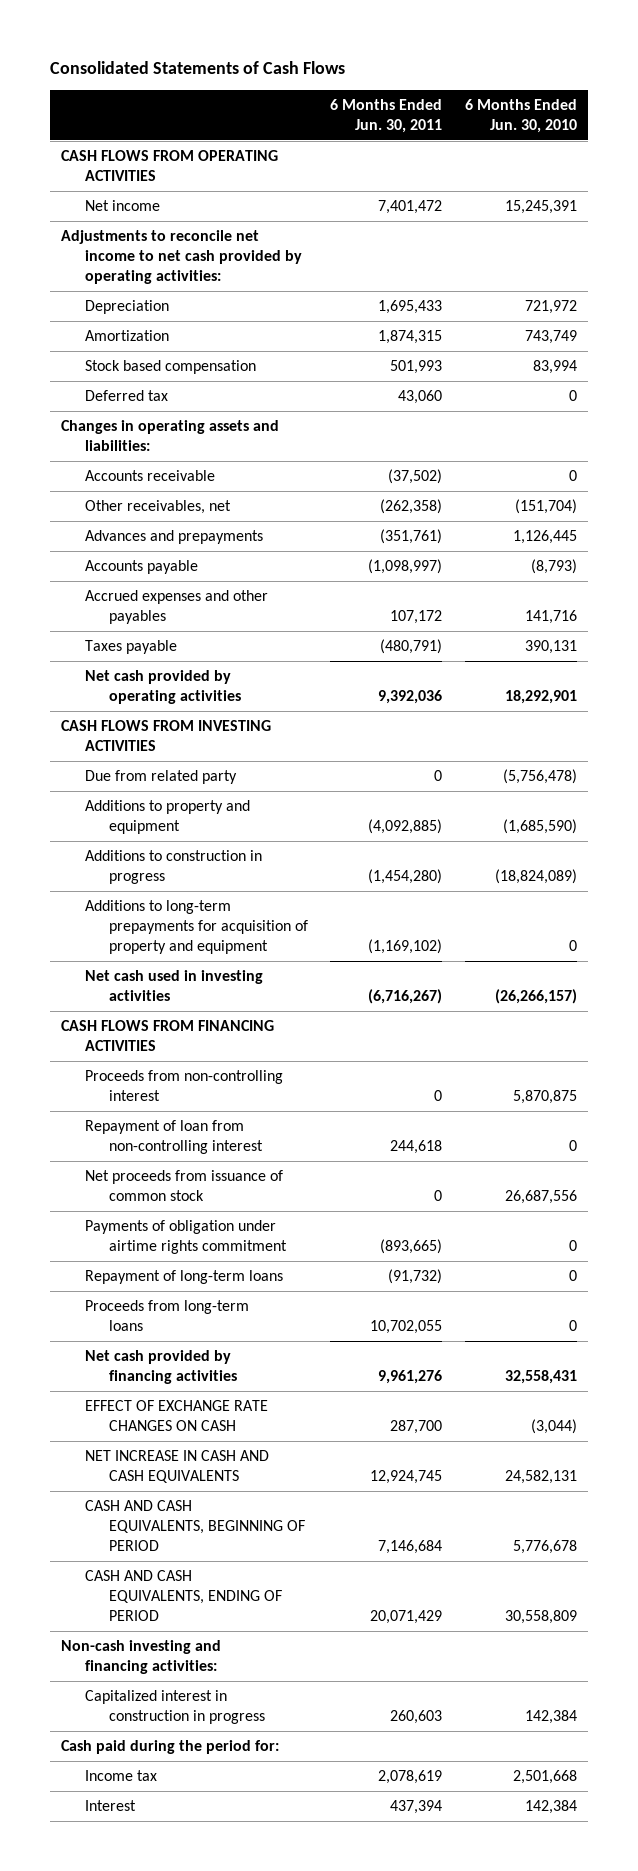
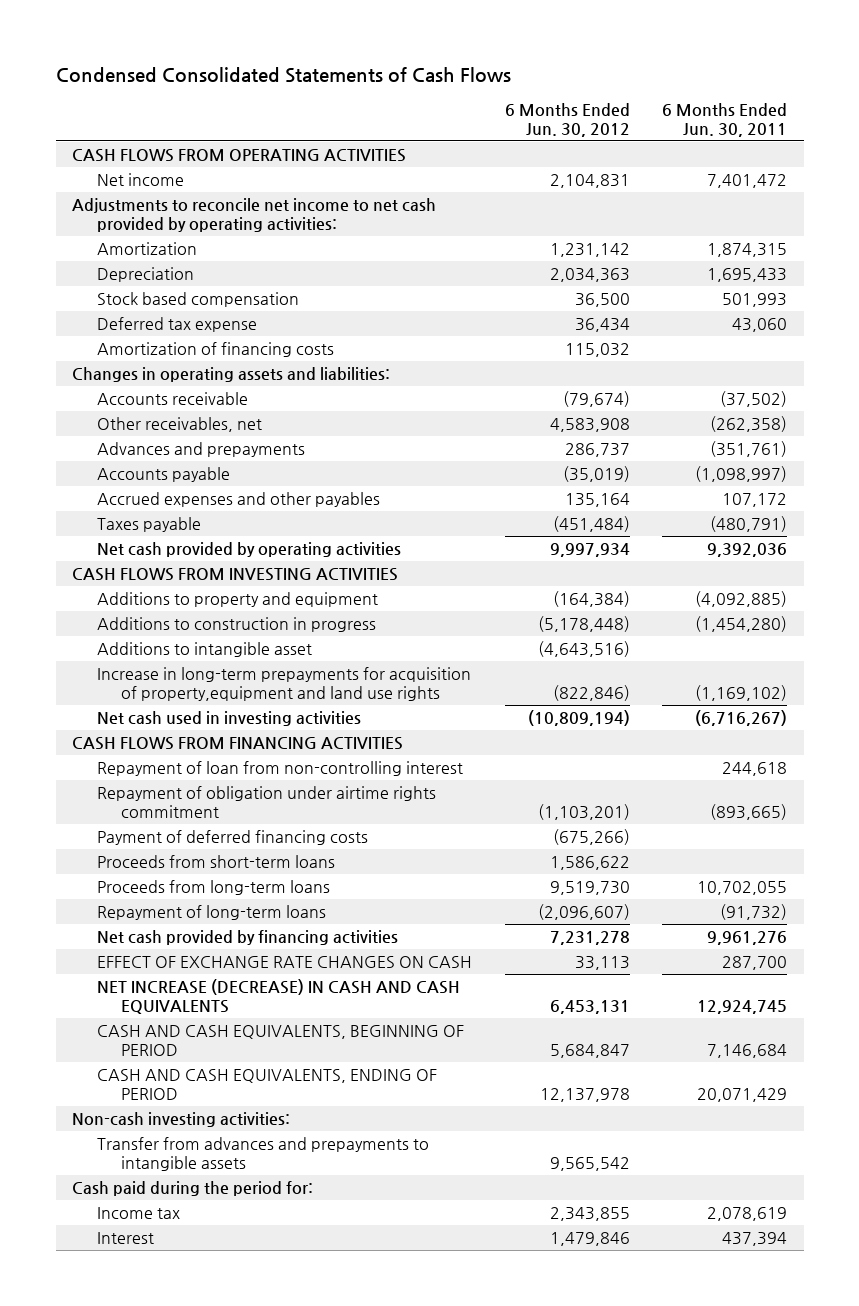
[49,61,345,75] Consolidated Statements of Cash Flows -> [55,66,511,83] Condensed Consolidated Statements of Cash Flows
[464,99,577,134] 6 Months Ended Jun. 30, 2010 -> none
none -> [504,103,630,138] 6 Months Ended Jun. 30, 2012
[84,299,169,314] Depreciation -> [96,267,194,283] Depreciation
[84,389,168,401] Deferred tax -> [96,317,257,333] Deferred tax expense
none -> [96,342,334,358] Amortization of financing costs
[84,769,237,784] Due from related party -> none
none -> [96,642,312,658] Additions to intangible asset
[84,899,308,954] Additions to long-term prepayments for acquisition of property and equipment -> [96,667,471,702] Increase in long-term prepayments for acquisition of property,equipment and land use rights
[84,1069,283,1101] Proceeds from non-controlling interest -> none
[84,1169,283,1201] Net proceeds from issuance of common stock -> none
[84,1219,287,1254] Payments of obligation under airtime rights commitment -> [96,786,436,819] Repayment of obligation under airtime rights commitment
none -> [96,830,368,846] Payment of deferred financing costs
none -> [96,855,335,869] Proceeds from short-term loans
[84,1269,283,1284] Repayment of long-term loans -> [96,905,326,921] Repayment of long-term loans
[84,1449,269,1483] NET INCREASE IN CASH AND CASH EQUIVALENTS -> [96,979,460,1015] NET INCREASE (DECREASE) IN CASH AND CASH EQUIVALENTS
[84,1689,265,1724] Capitalized interest in construction in progress -> none
[61,1639,222,1674] Non-cash investing and financing activities: -> [71,1112,290,1128] Non-cash investing activities:
none -> [96,1137,429,1172] Transfer from advances and prepayments to intangible assets

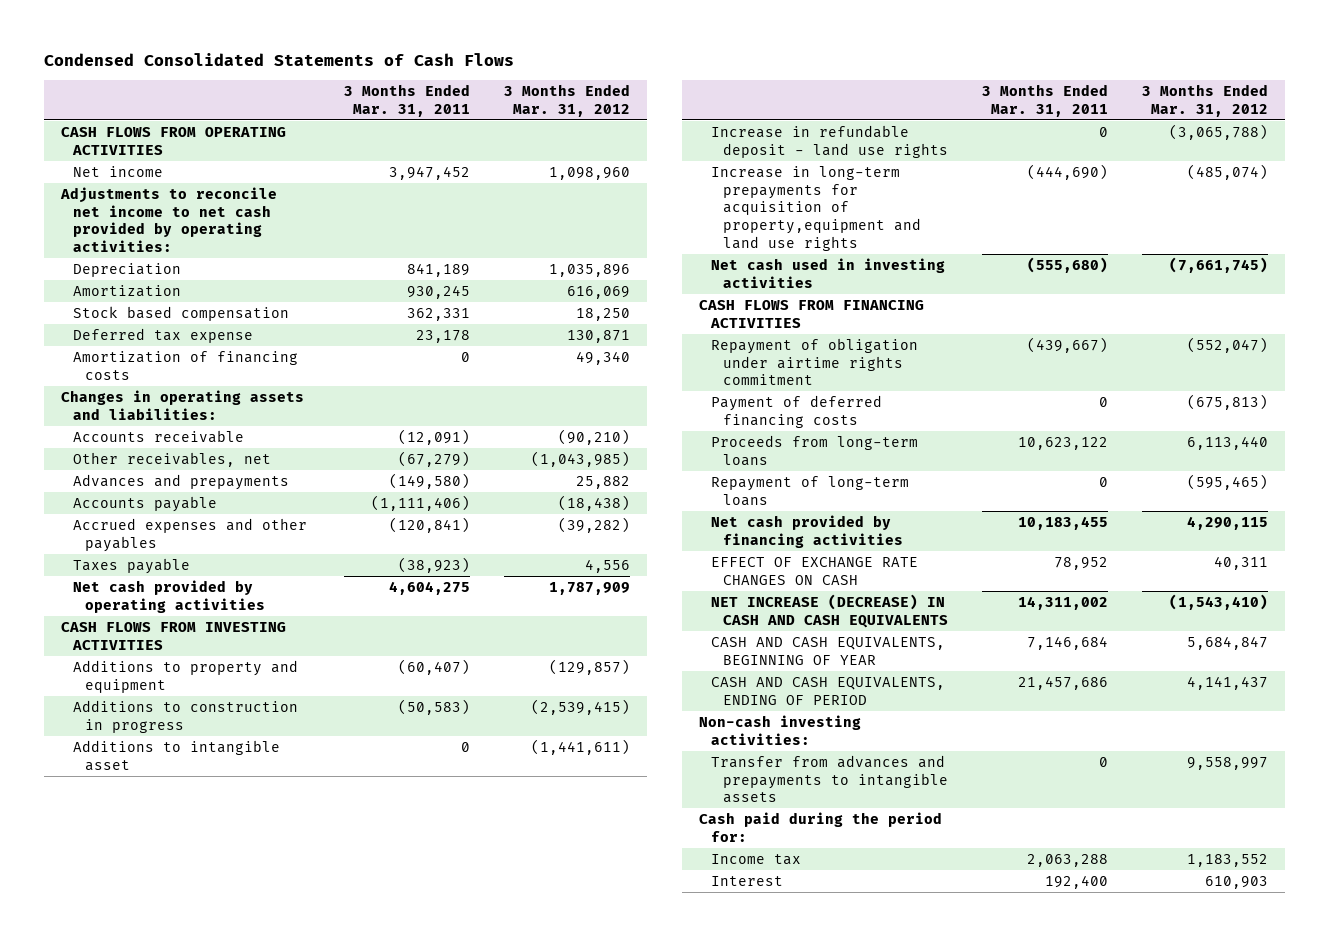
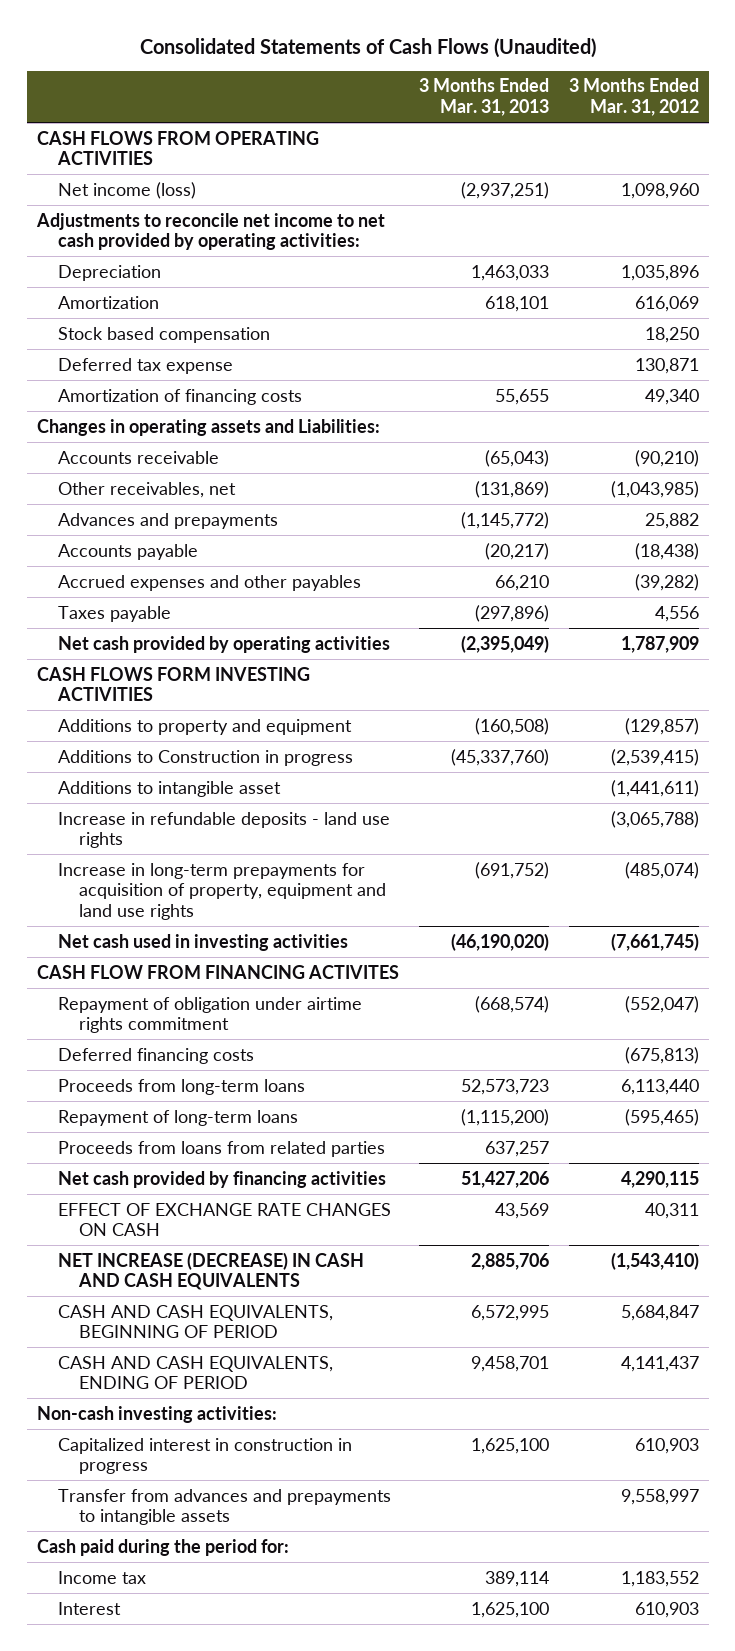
[44,53,515,67] Condensed Consolidated Statements of Cash Flows -> [139,37,596,58] Consolidated Statements of Cash Flows (Unaudited)
[344,84,471,117] 3 Months Ended Mar. 31, 2011 -> none
none -> [418,78,549,116] 3 Months Ended Mar. 31, 2013
[73,165,164,177] Net income -> [57,181,196,199] Net income (loss)
[61,389,305,420] Changes in operating assets and liabilities: -> [36,418,380,436] Changes in operating assets and Liabilities:
[61,621,287,650] CASH FLOWS FROM INVESTING ACTIVITIES -> [36,666,310,702] CASH FLOWS FORM INVESTING ACTIVITIES
[73,699,299,733] Additions to construction in progress -> [57,749,353,766] Additions to Construction in progress
[711,124,948,158] Increase in refundable deposit - land use rights -> [57,811,390,849] Increase in refundable deposits - land use rights
[711,165,921,251] Increase in long-term prepayments for acquisition of property,equipment and land use rights -> [57,862,386,920] Increase in long-term prepayments for acquisition of property, equipment and land use rights
[699,299,925,328] CASH FLOWS FROM FINANCING ACTIVITIES -> [36,964,399,979] CASH FLOW FROM FINANCING ACTIVITES
[711,394,883,428] Payment of deferred financing costs -> [57,1047,254,1064] Deferred financing costs
none -> [57,1140,385,1157] Proceeds from loans from related parties
[711,636,946,665] CASH AND CASH EQUIVALENTS, BEGINNING OF YEAR -> [57,1304,333,1339] CASH AND CASH EQUIVALENTS, BEGINNING OF PERIOD
none -> [57,1437,352,1475] Capitalized interest in construction in progress

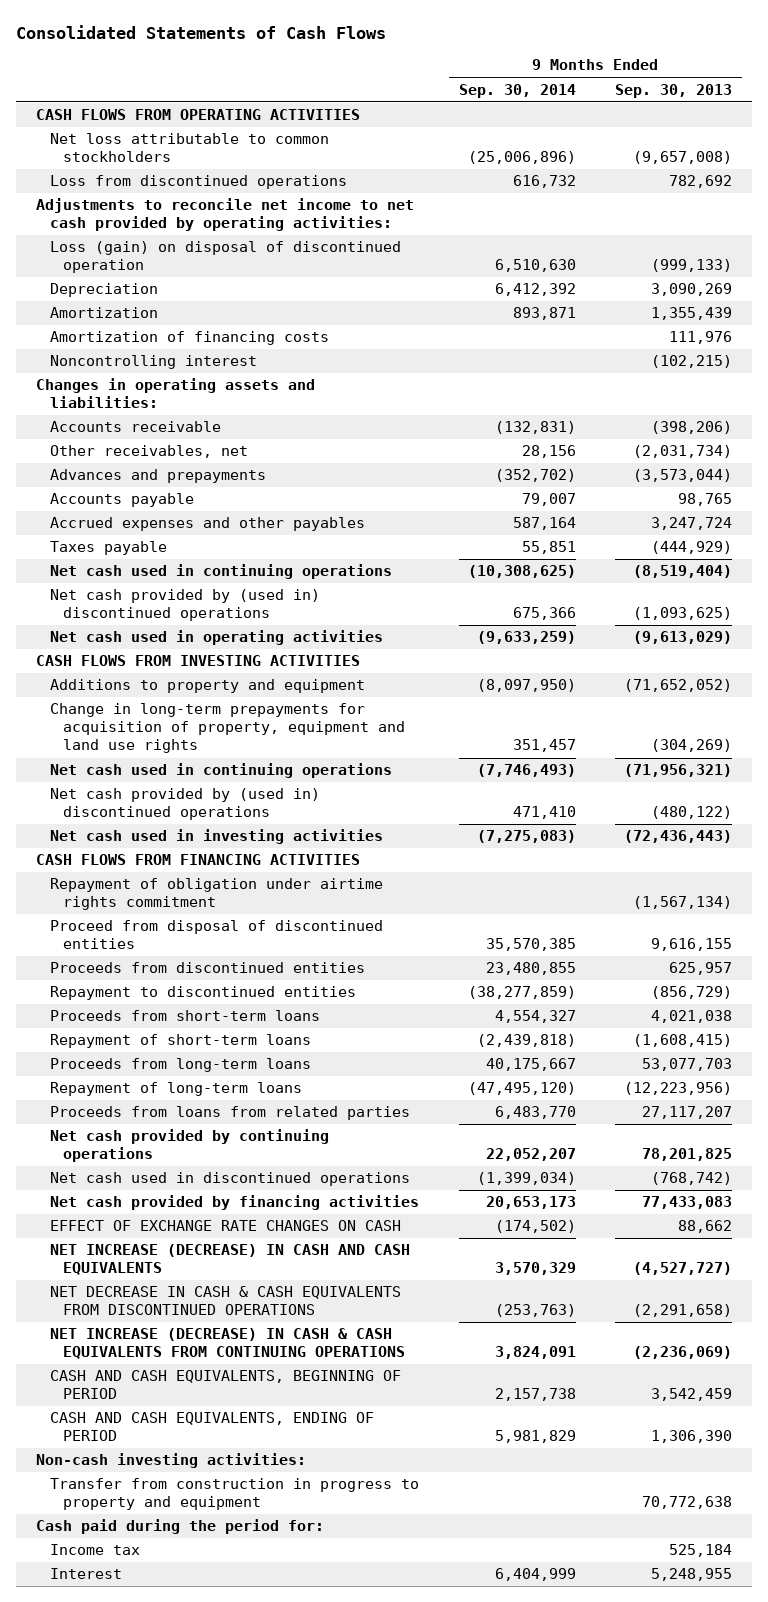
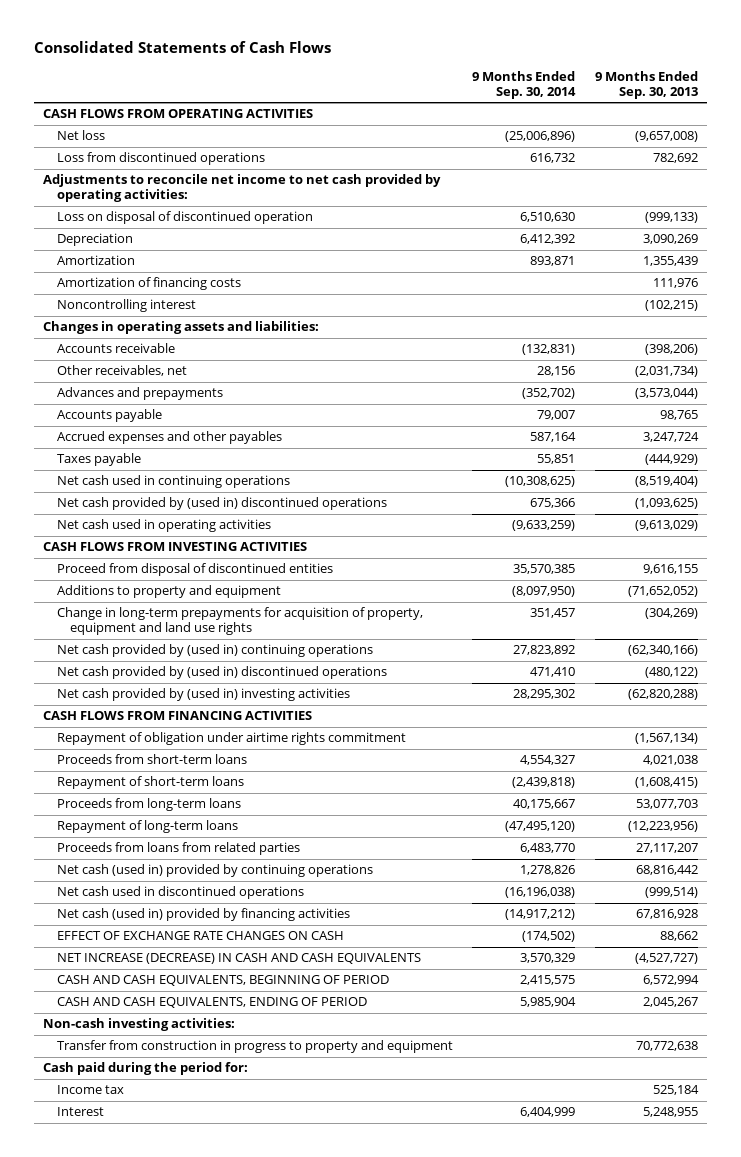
[49,133,329,163] Net loss attributable to common stockholders -> [56,130,105,141] Net loss
[49,241,401,274] Loss (gain) on disposal of discontinued operation -> [56,211,313,225] Loss on disposal of discontinued operation
[49,920,383,950] Proceed from disposal of discontinued entities -> [56,563,333,577] Proceed from disposal of discontinued entities
[49,763,392,779] Net cash used in continuing operations -> [56,644,373,658] Net cash provided by (used in) continuing operations
[476,764,576,778] (7,746,493) -> [513,645,576,656] 27,823,892
[624,764,733,778] (71,956,321) -> [627,645,698,657] (62,340,166)
[49,829,383,845] Net cash used in investing activities -> [56,688,350,702] Net cash provided by (used in) investing activities
[476,830,576,844] (7,275,083) -> [513,689,576,700] 28,295,302
[624,830,733,844] (72,436,443) -> [627,689,698,701] (62,820,288)
[49,962,365,974] Proceeds from discontinued entities -> none
[49,986,356,1001] Repayment to discontinued entities -> none
[49,1129,329,1163] Net cash provided by continuing operations -> [56,864,373,878] Net cash (used in) provided by continuing operations
[485,1148,576,1162] 22,052,207 -> [520,865,576,876] 1,278,826
[642,1148,733,1162] 78,201,825 -> [635,865,698,876] 68,816,442
[476,1172,576,1186] (1,399,034) -> [505,887,576,899] (16,196,038)
[651,1172,733,1186] (768,742) -> [644,887,698,899] (999,514)
[49,1195,419,1211] Net cash provided by financing activities -> [56,908,350,922] Net cash (used in) provided by financing activities
[485,1196,576,1210] 20,653,173 -> [505,909,576,921] (14,917,212)
[642,1196,733,1210] 77,433,083 -> [635,909,698,920] 67,816,928
[49,1286,401,1316] NET DECREASE IN CASH & CASH EQUIVALENTS FROM DISCONTINUED OPERATIONS -> none
[49,1328,406,1360] NET INCREASE (DECREASE) IN CASH & CASH EQUIVALENTS FROM CONTINUING OPERATIONS -> none
[494,1388,576,1402] 2,157,738 -> [520,975,576,986] 2,415,575
[651,1388,733,1402] 3,542,459 -> [642,975,699,986] 6,572,994
[494,1430,576,1444] 5,981,829 -> [520,997,577,1008] 5,985,904
[651,1430,733,1444] 1,306,390 -> [642,997,698,1008] 2,045,267

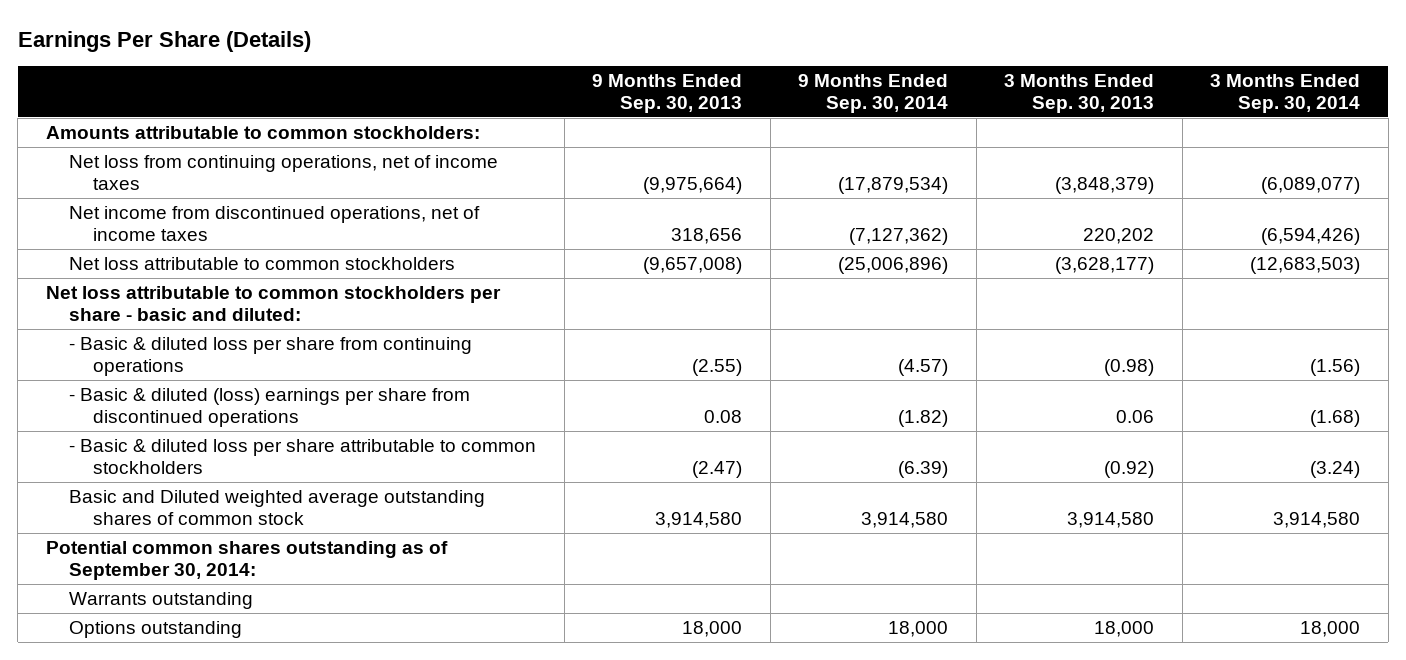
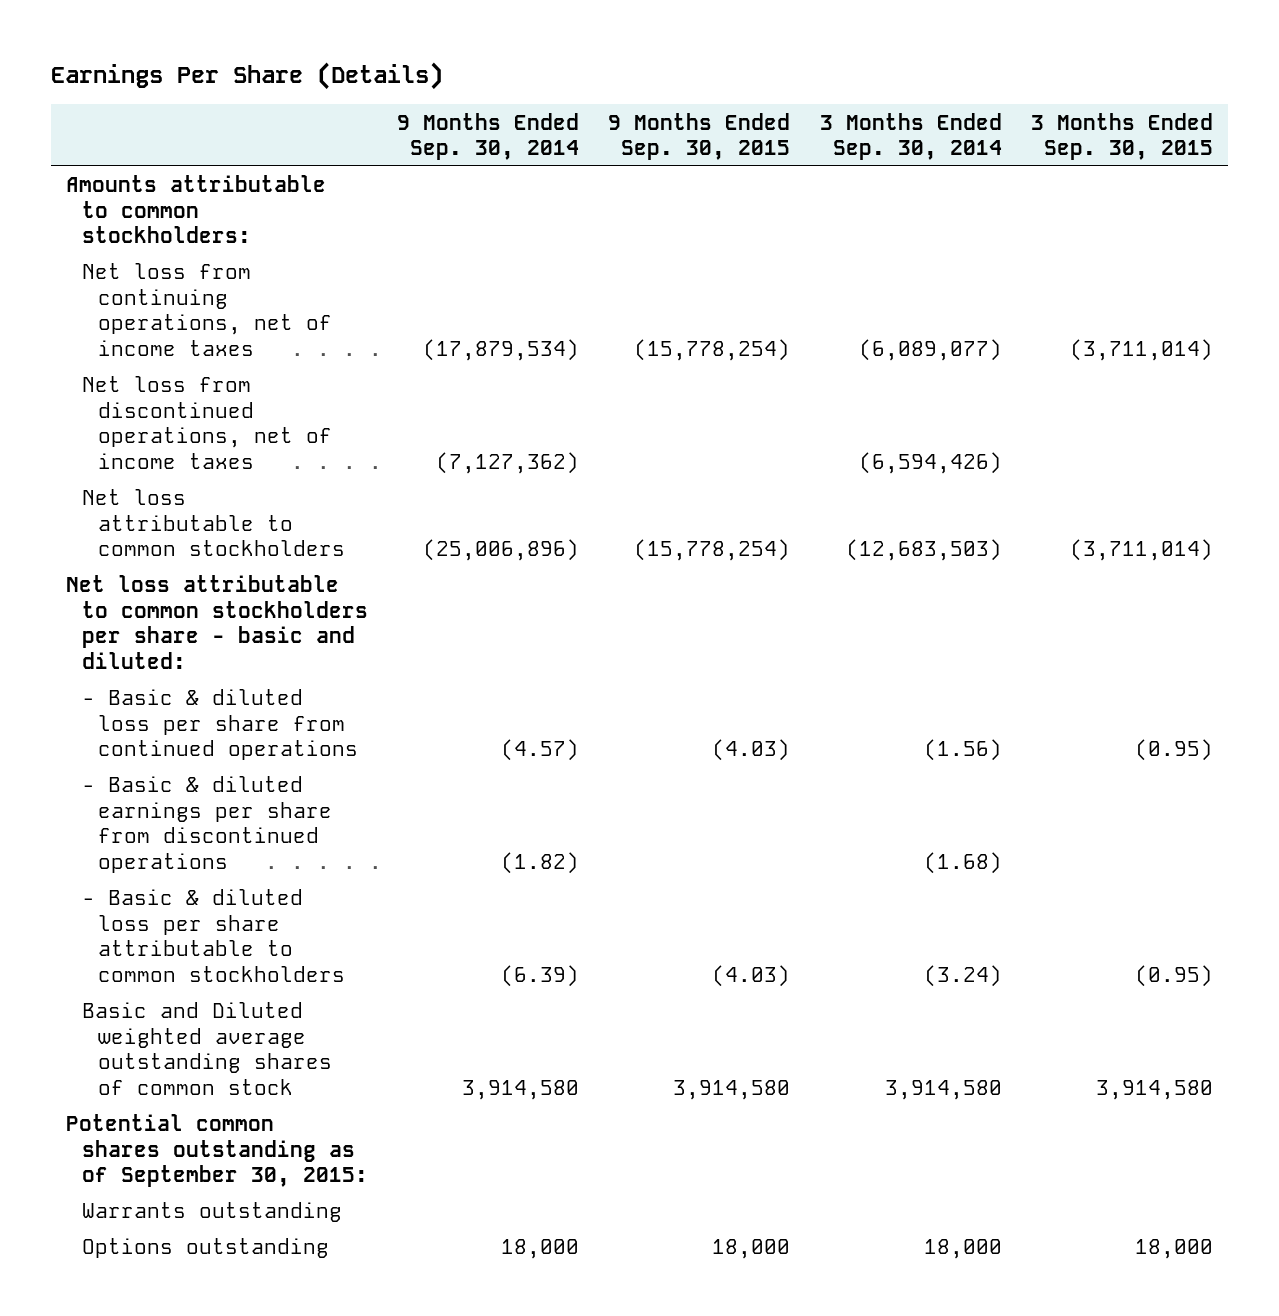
[592,73,743,113] 9 Months Ended Sep. 30, 2013 -> none
[1004,73,1155,113] 3 Months Ended Sep. 30, 2013 -> none
none -> [608,112,791,160] 9 Months Ended Sep. 30, 2015
none -> [1030,112,1213,160] 3 Months Ended Sep. 30, 2015
[69,205,481,242] Net income from discontinued operations, net of income taxes -> [81,376,332,469] Net loss from discontinued operations, net of income taxes
[69,336,473,377] - Basic & diluted loss per share from continuing operations -> [81,689,358,761] - Basic & diluted loss per share from continued operations
[69,387,471,428] - Basic & diluted (loss) earnings per share from discontinued operations -> [81,776,332,873] - Basic & diluted earnings per share from discontinued operations
[45,540,448,581] Potential common shares outstanding as of September 30, 2014: -> [65,1114,368,1188] Potential common shares outstanding as of September 30, 2015:

